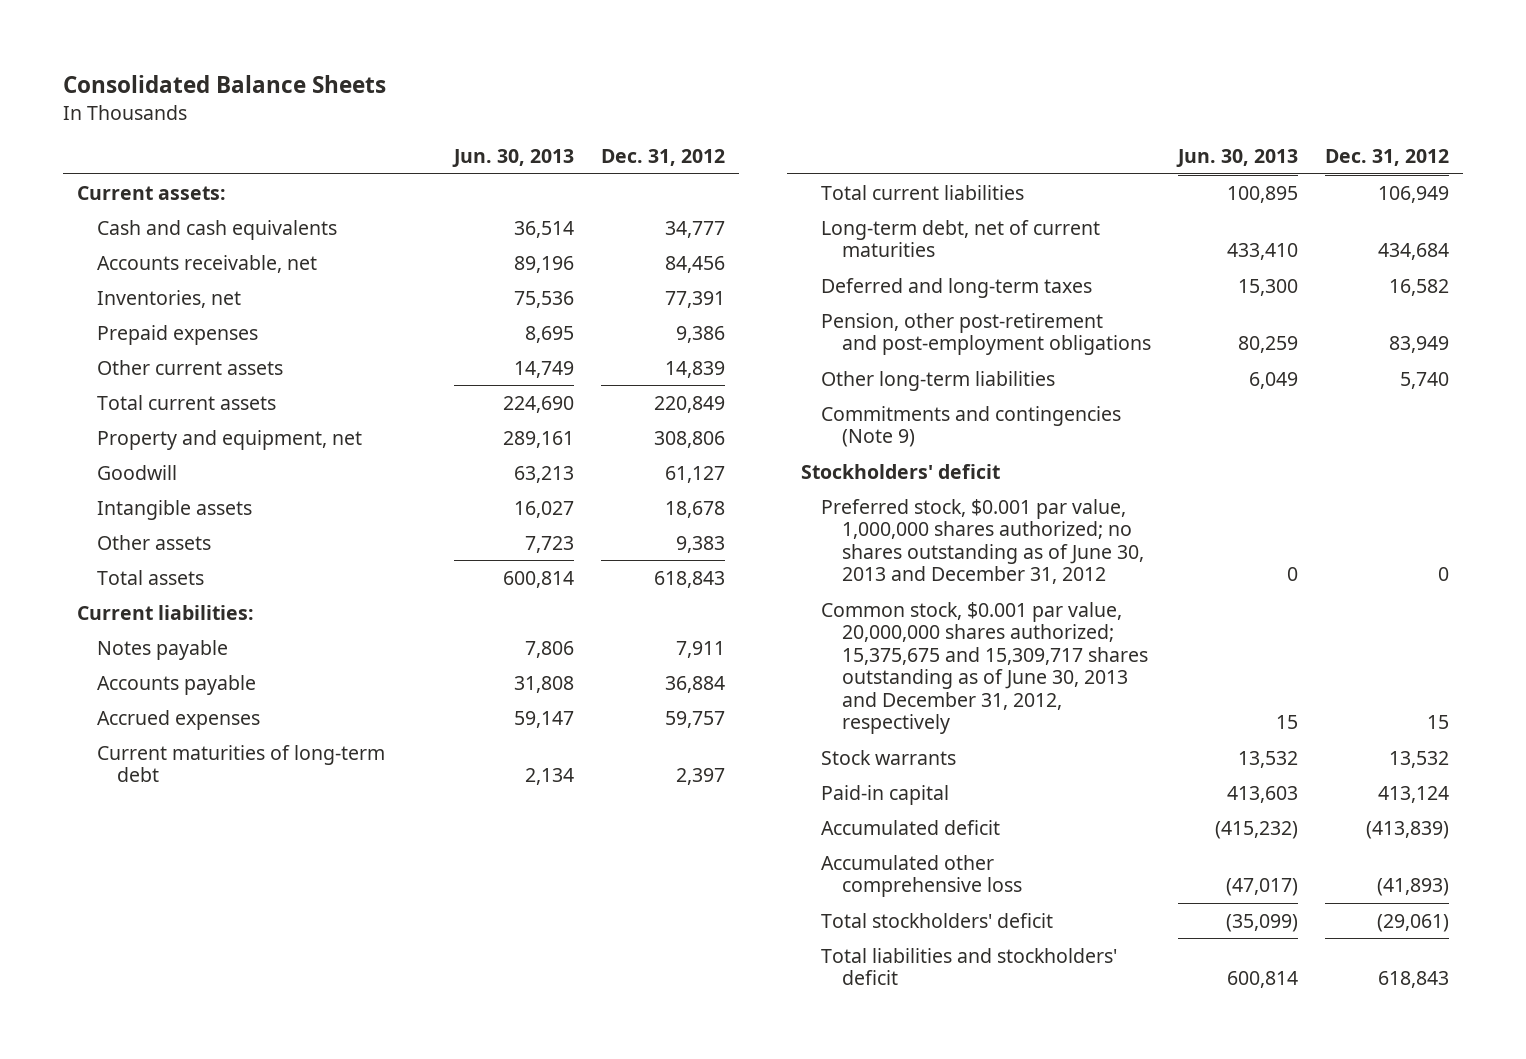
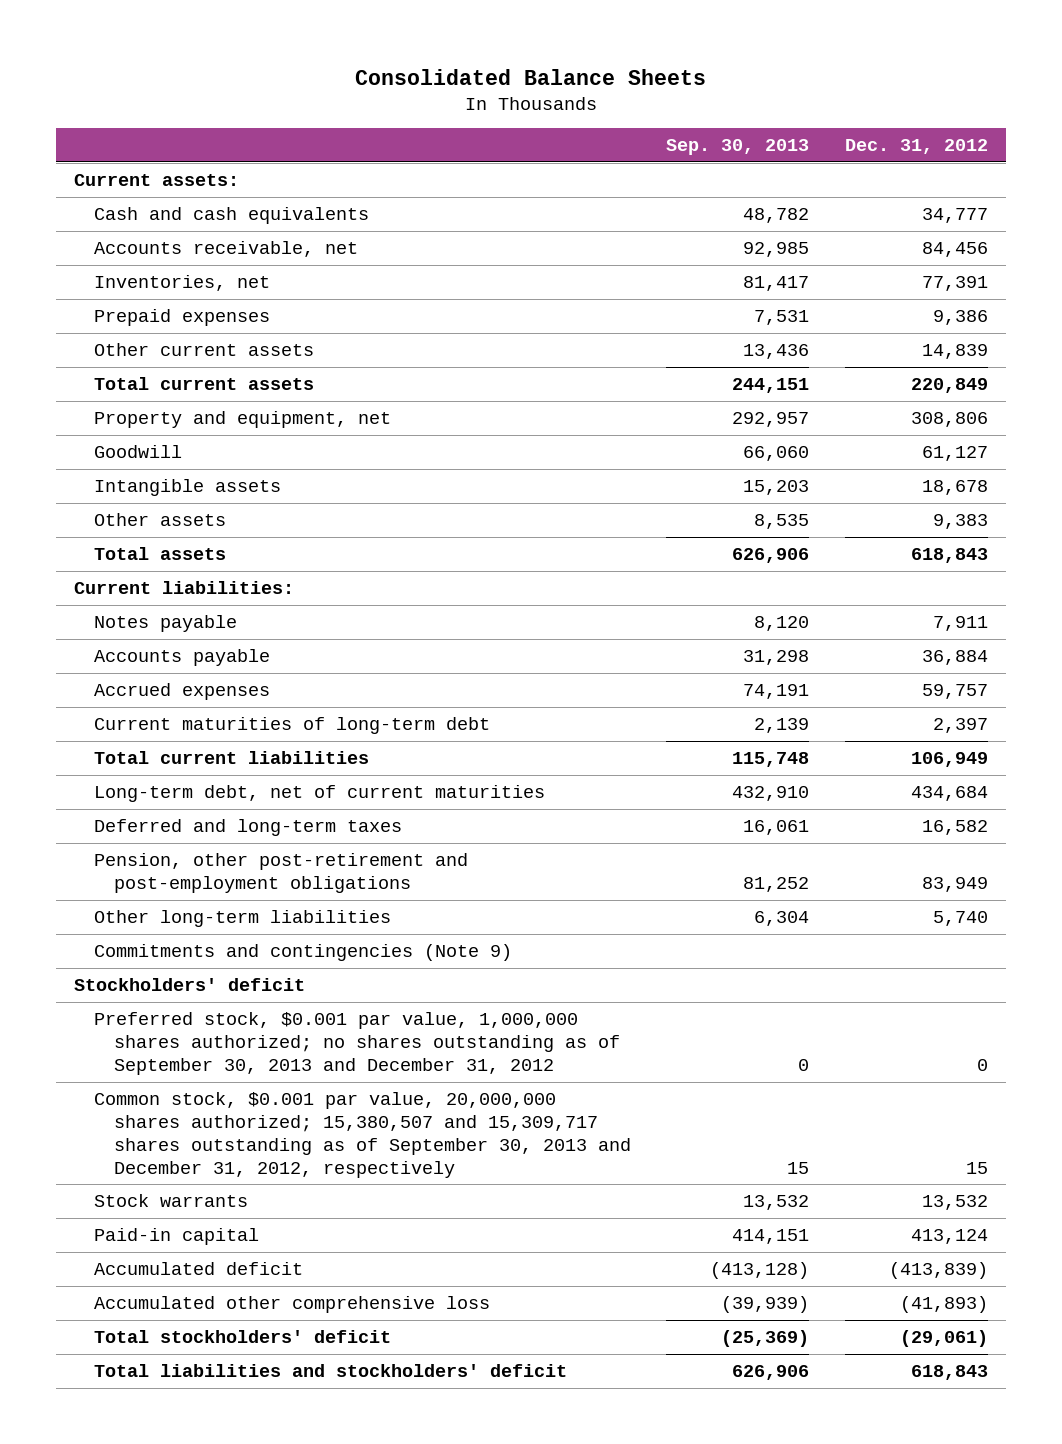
[451,149,574,168] Jun. 30, 2013 -> none
none -> [666,139,810,156] Sep. 30, 2013
[821,498,1144,585] Preferred stock, $0.001 par value, 1,000,000 shares authorized; no shares outstanding as of June 30, 2013 and December 31, 2012 -> [93,1011,620,1075] Preferred stock, $0.001 par value, 1,000,000 shares authorized; no shares outstanding as of September 30, 2013 and December 31, 2012
[821,601,1148,735] Common stock, $0.001 par value, 20,000,000 shares authorized; 15,375,675 and 15,309,717 shares outstanding as of June 30, 2013 and December 31, 2012, respectively -> [93,1091,631,1178] Common stock, $0.001 par value, 20,000,000 shares authorized; 15,380,507 and 15,309,717 shares outstanding as of September 30, 2013 and December 31, 2012, respectively

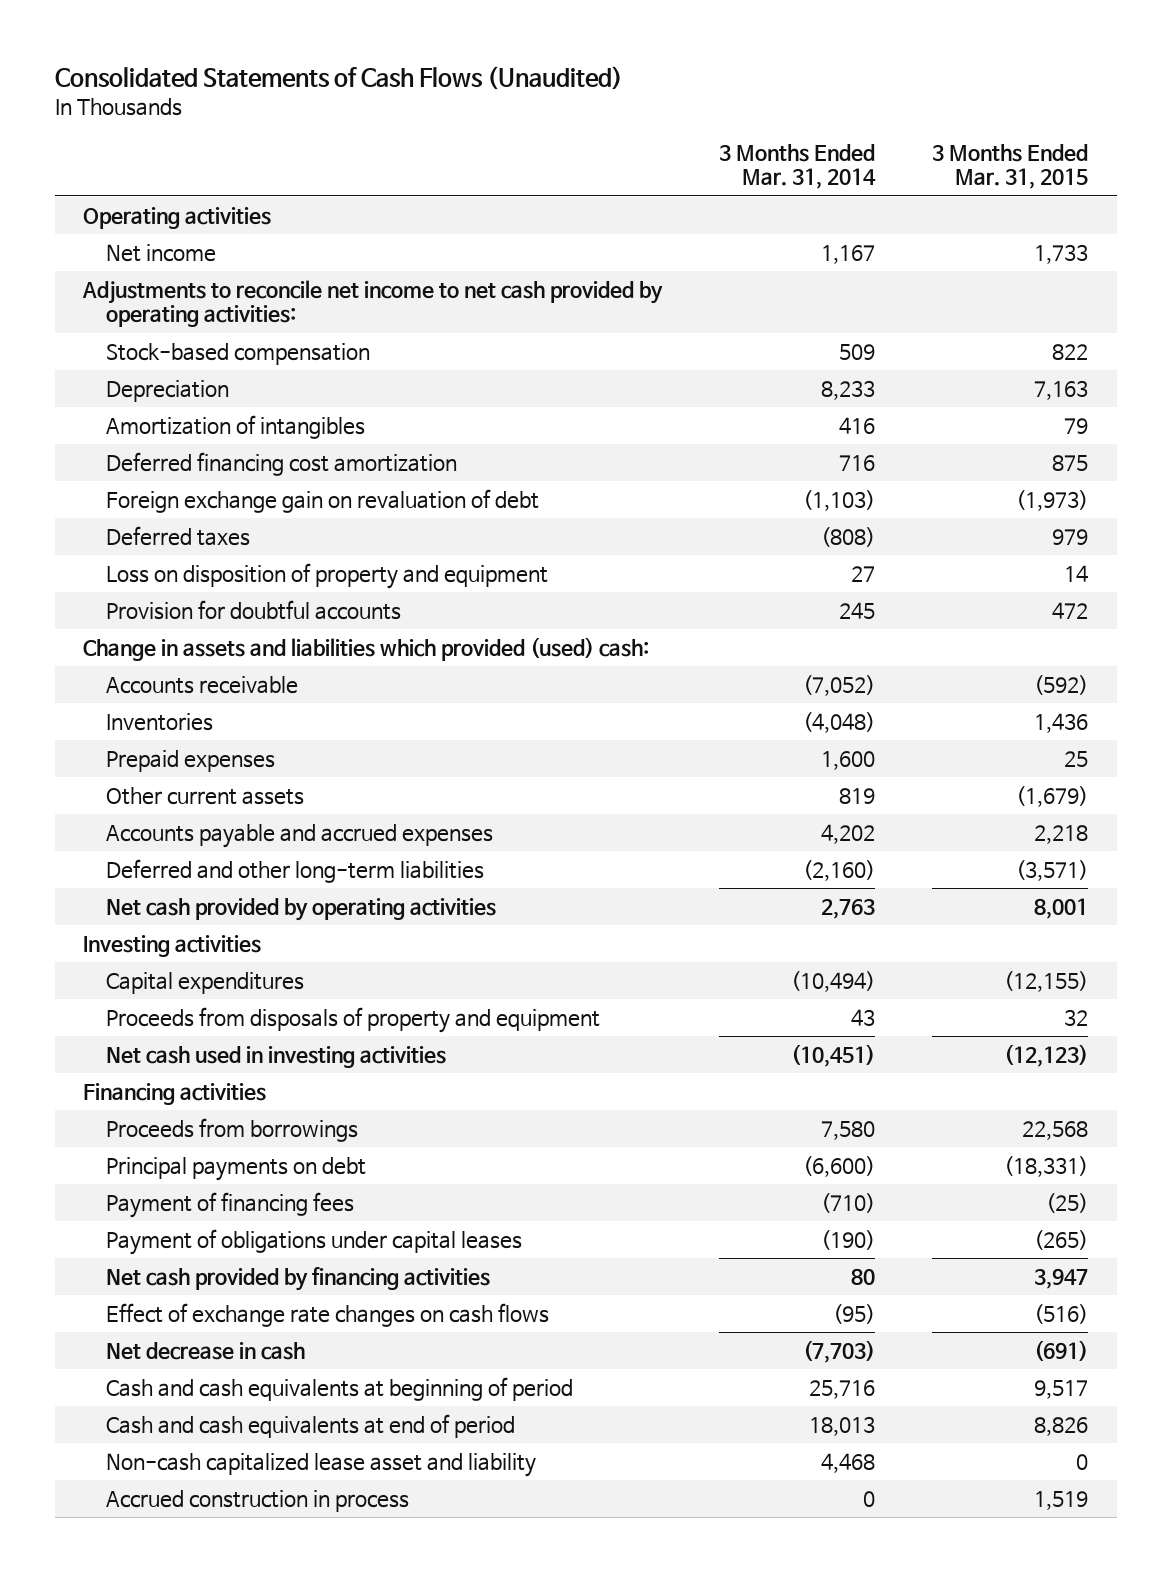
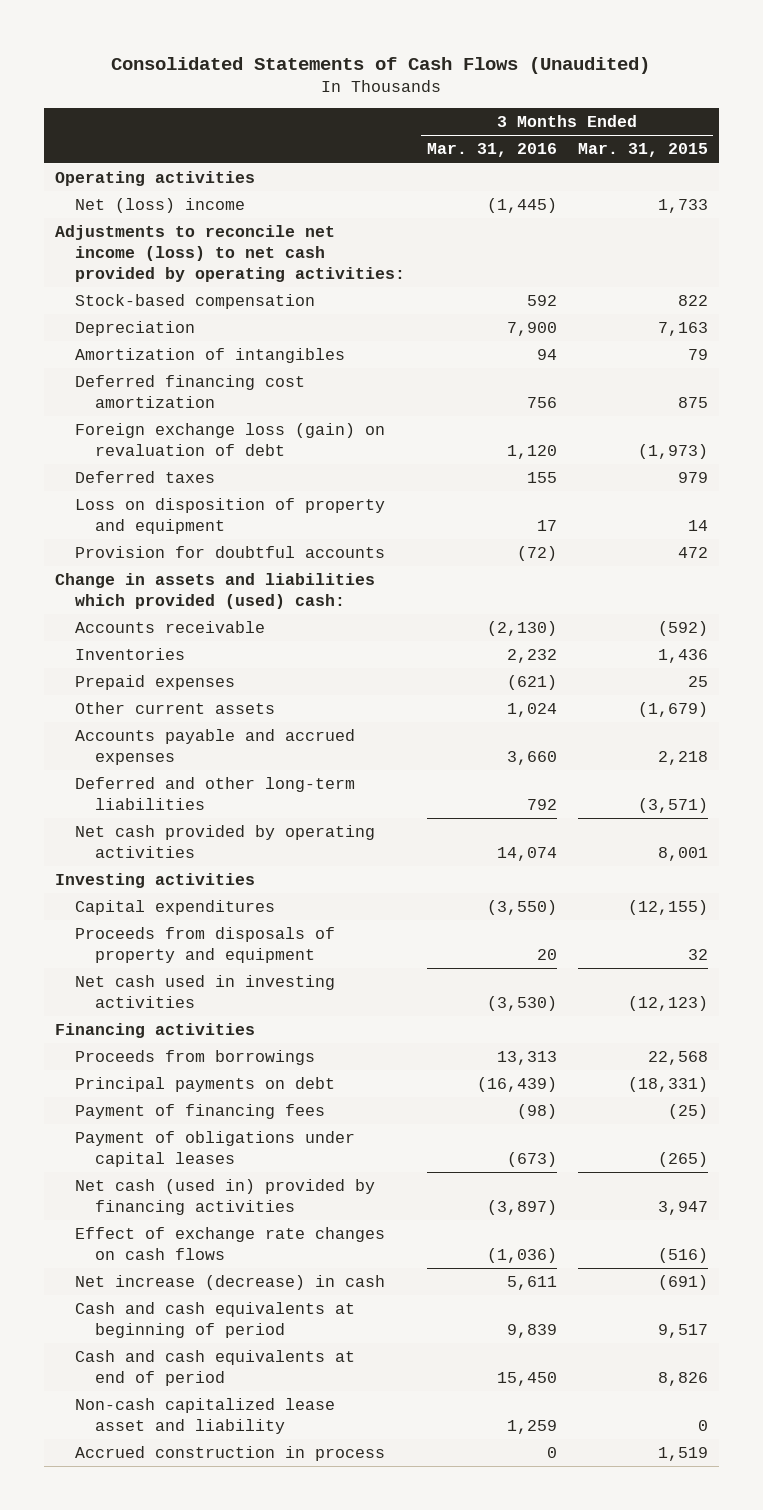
[719,143,877,190] 3 Months Ended Mar. 31, 2014 -> none
none -> [426,143,557,158] Mar. 31, 2016
[106,243,217,262] Net income -> [75,198,246,214] Net (loss) income
[82,279,664,328] Adjustments to reconcile net income to net cash provided by operating activities: -> [54,225,406,283] Adjustments to reconcile net income (loss) to net cash provided by operating activities:
[106,488,540,513] Foreign exchange gain on revaluation of debt -> [75,423,386,457] Foreign exchange loss (gain) on revaluation of debt
[106,1266,491,1291] Net cash provided by financing activities -> [75,1179,376,1216] Net cash (used in) provided by financing activities
[106,1341,306,1360] Net decrease in cash -> [75,1275,386,1291] Net increase (decrease) in cash

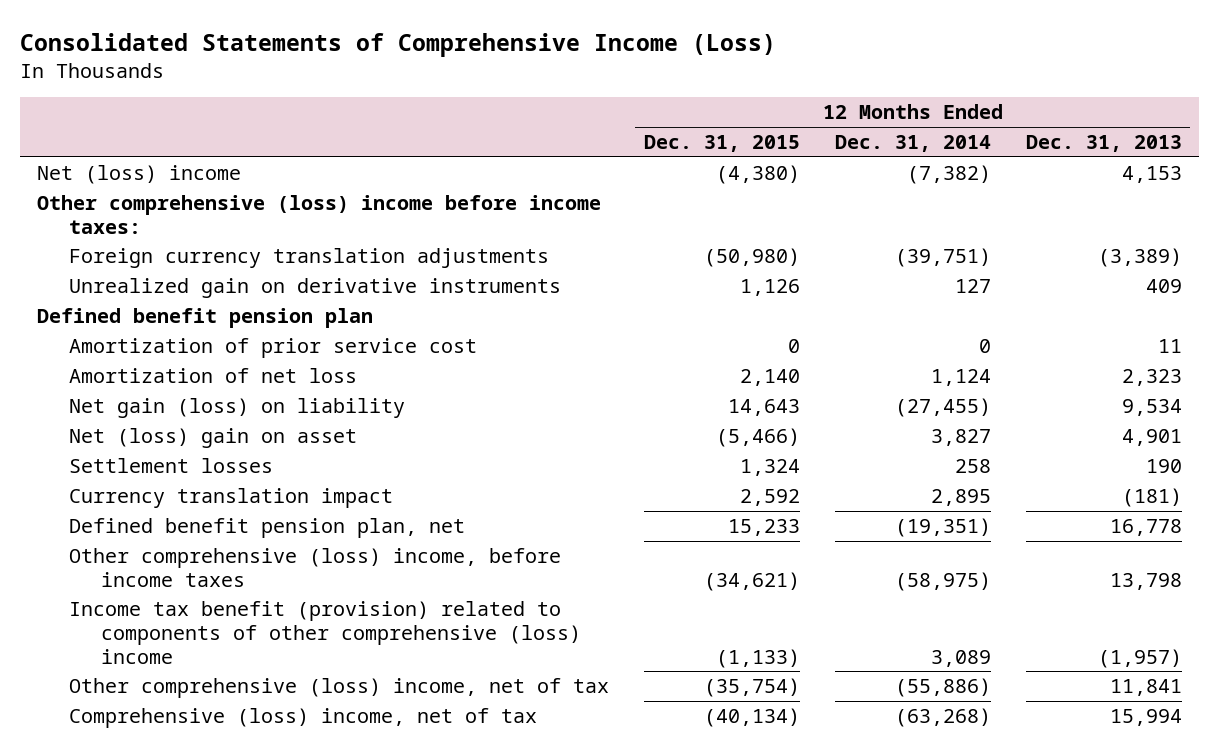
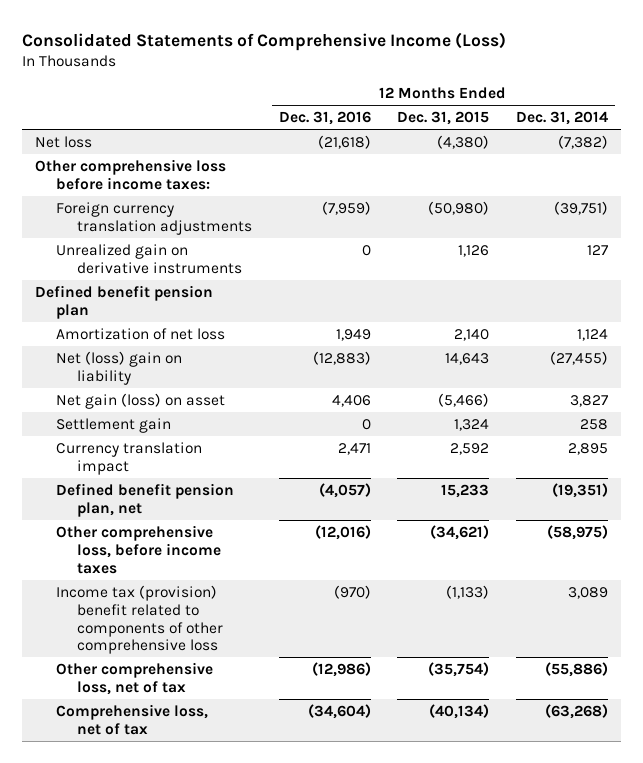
[1025,134,1182,152] Dec. 31, 2013 -> none
none -> [278,111,371,126] Dec. 31, 2016
[37,164,242,184] Net (loss) income -> [35,135,93,148] Net loss
[37,194,602,234] Other comprehensive (loss) income before income taxes: -> [35,158,227,190] Other comprehensive loss before income taxes:
[69,337,478,358] Amortization of prior service cost -> none
[69,397,406,418] Net gain (loss) on liability -> [56,350,183,385] Net (loss) gain on liability
[69,427,358,448] Net (loss) gain on asset -> [56,392,226,409] Net gain (loss) on asset
[69,457,274,473] Settlement losses -> [56,417,172,433] Settlement gain
[69,547,562,587] Other comprehensive (loss) income, before income taxes -> [56,524,222,574] Other comprehensive loss, before income taxes
[69,600,581,664] Income tax benefit (provision) related to components of other comprehensive (loss) income -> [56,584,224,655] Income tax (provision) benefit related to components of other comprehensive loss
[69,677,610,698] Other comprehensive (loss) income, net of tax -> [56,661,214,695] Other comprehensive loss, net of tax
[69,707,538,728] Comprehensive (loss) income, net of tax -> [56,703,209,735] Comprehensive loss, net of tax

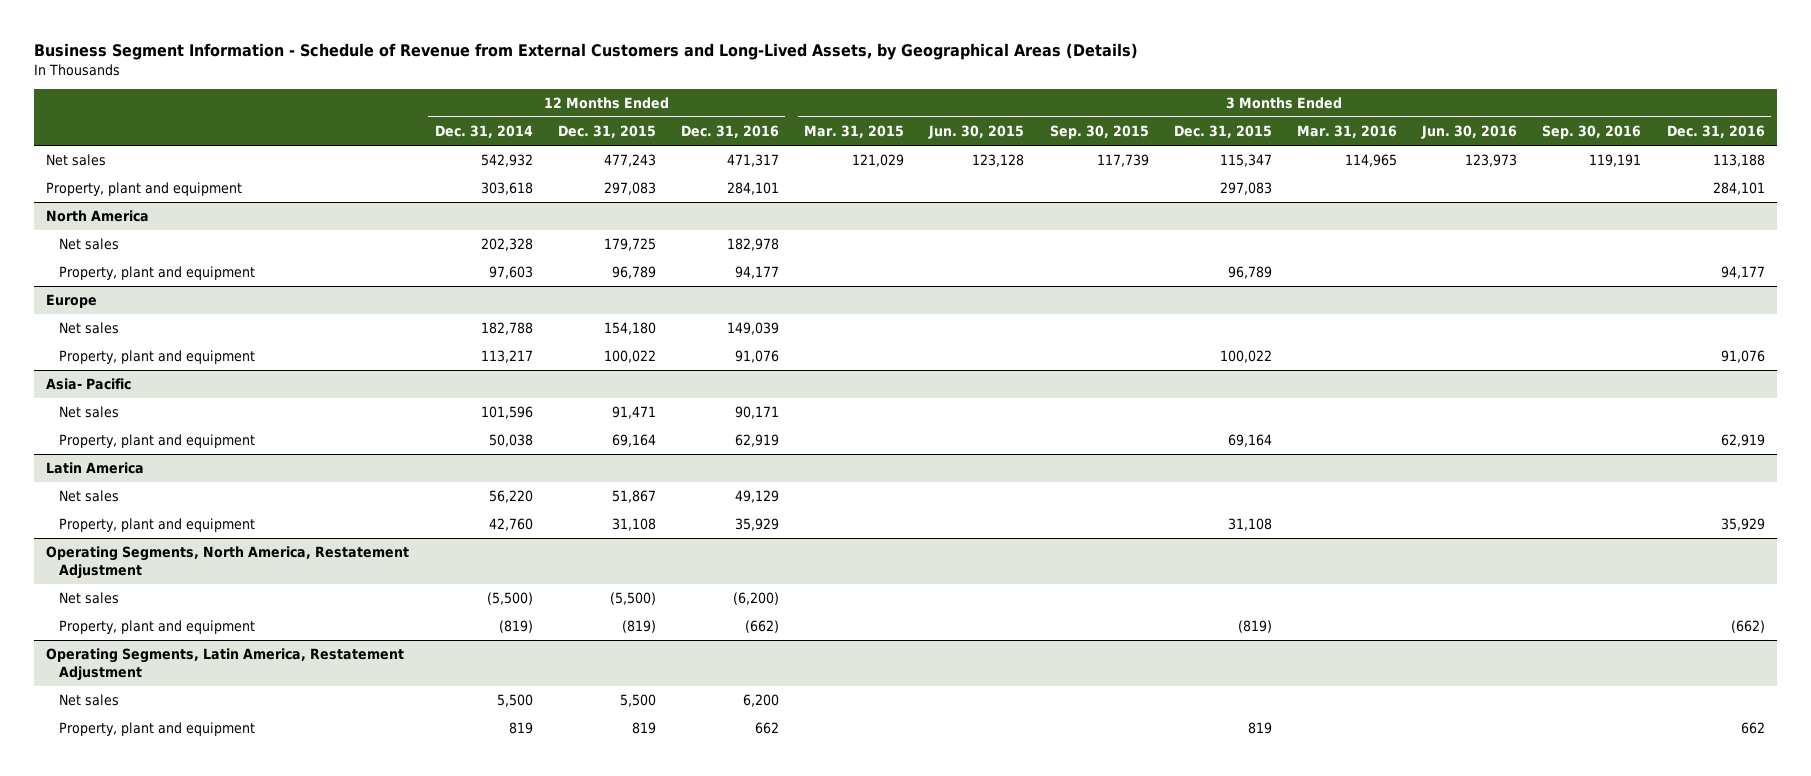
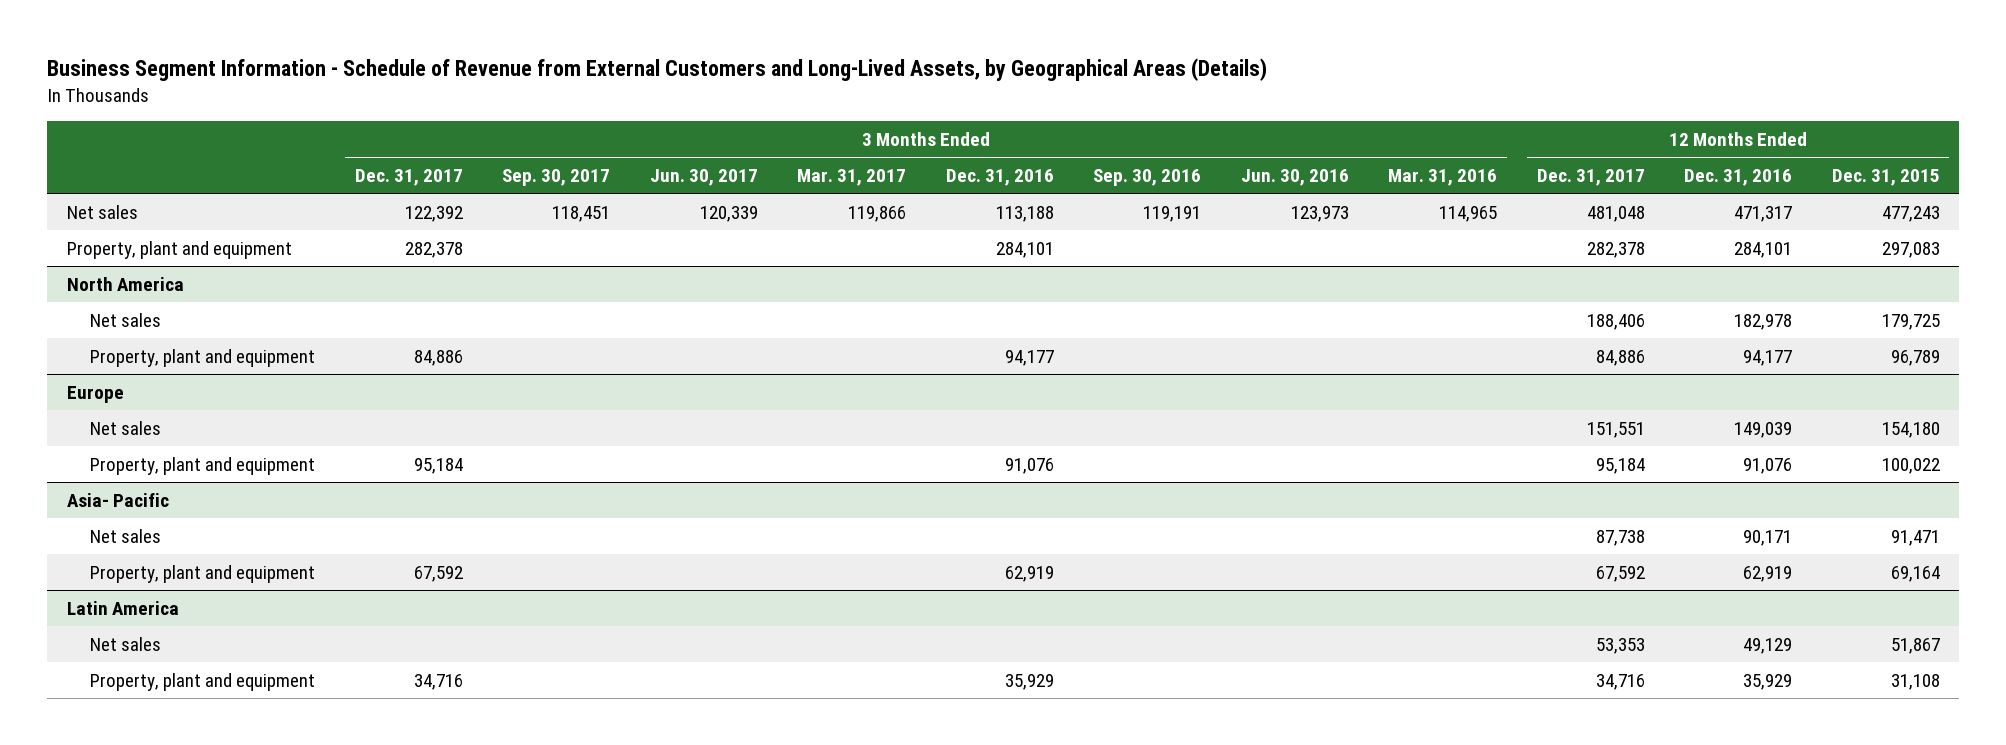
[434,125,533,139] Dec. 31, 2014 -> none
[804,125,905,139] Mar. 31, 2015 -> none
[928,125,1025,140] Jun. 30, 2015 -> none
[1049,125,1149,140] Sep. 30, 2015 -> none
[1173,125,1272,139] Dec. 31, 2015 -> none
none -> [354,168,463,186] Dec. 31, 2017
none -> [502,168,611,186] Sep. 30, 2017
none -> [649,168,758,186] Jun. 30, 2017
none -> [797,168,907,186] Mar. 31, 2017
none -> [1536,168,1645,186] Dec. 31, 2017
[46,546,410,580] Operating Segments, North America, Restatement Adjustment -> none
[58,592,119,605] Net sales -> none
[58,620,255,635] Property, plant and equipment -> none
[46,648,405,682] Operating Segments, Latin America, Restatement Adjustment -> none
[58,694,119,707] Net sales -> none
[58,722,255,737] Property, plant and equipment -> none

